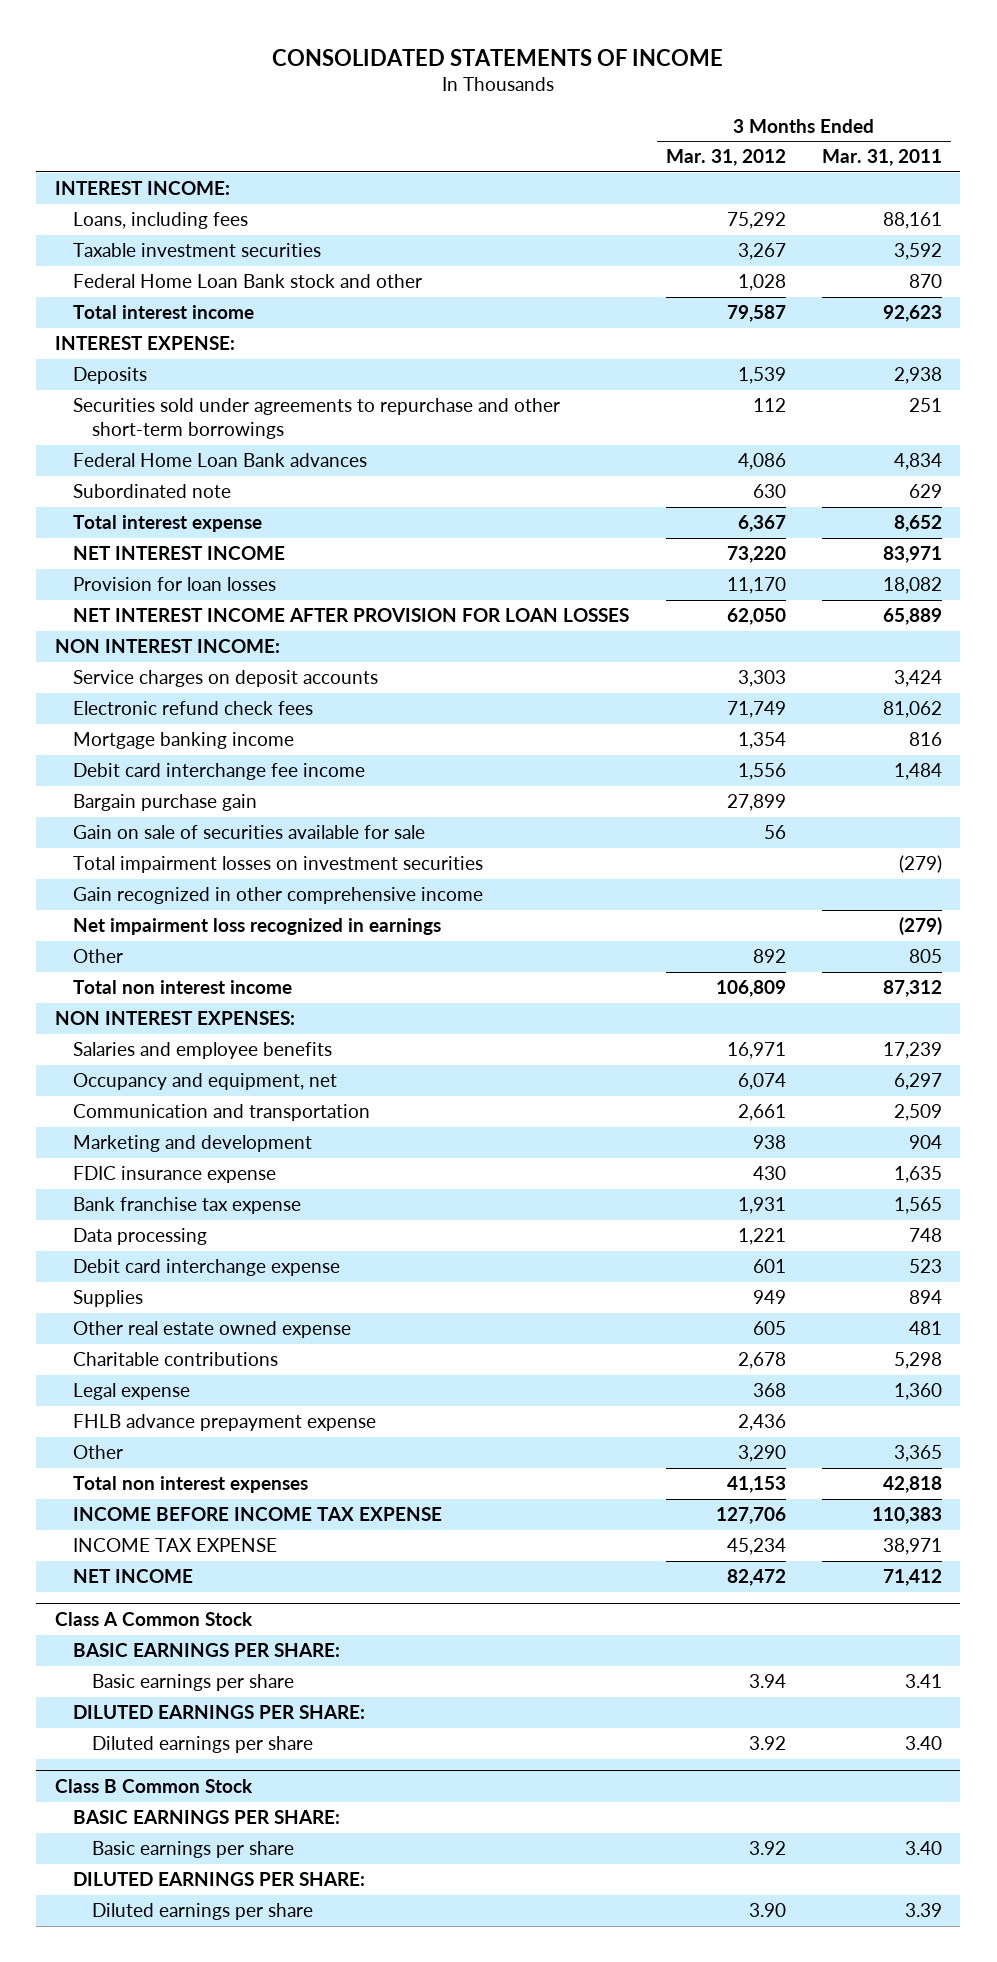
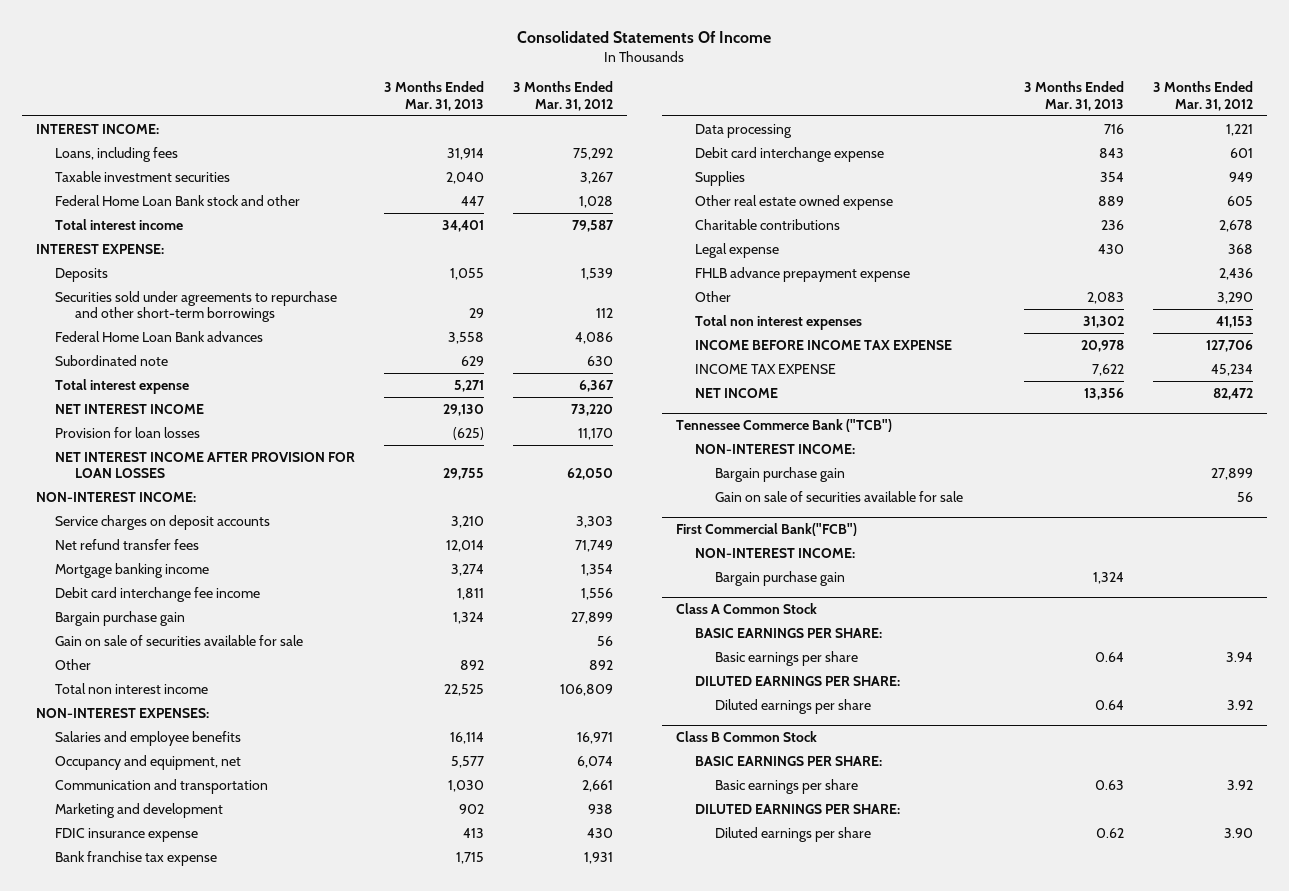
[272,48,724,66] CONSOLIDATED STATEMENTS OF INCOME -> [517,31,772,44] Consolidated Statements Of Income
[822,149,943,167] Mar. 31, 2011 -> none
none -> [384,81,485,111] 3 Months Ended Mar. 31, 2013
[54,639,280,654] NON INTEREST INCOME: -> [36,491,197,502] NON-INTEREST INCOME:
[73,701,314,716] Electronic refund check fees -> [55,538,200,550] Net refund transfer fees
[73,856,484,874] Total impairment losses on investment securities -> none
[73,887,484,905] Gain recognized in other comprehensive income -> none
[73,918,442,936] Net impairment loss recognized in earnings -> none
[54,1011,295,1026] NON INTEREST EXPENSES: -> [36,707,210,718] NON-INTEREST EXPENSES:
none -> [676,419,893,433] Tennessee Commerce Bank ("TCB")
none -> [695,443,856,454] NON-INTEREST INCOME:
none -> [714,466,845,482] Bargain purchase gain
none -> [714,490,963,502] Gain on sale of securities available for sale
none -> [676,523,858,537] First Commercial Bank("FCB")
none -> [695,547,856,558] NON-INTEREST INCOME:
none -> [714,570,845,586] Bargain purchase gain

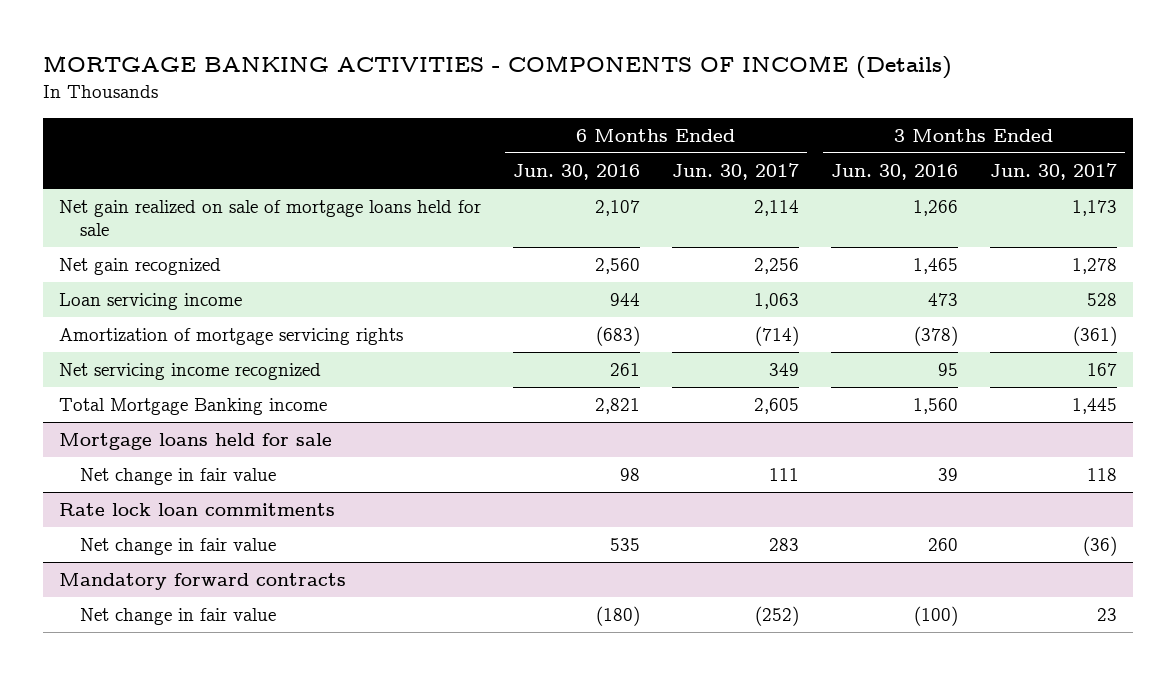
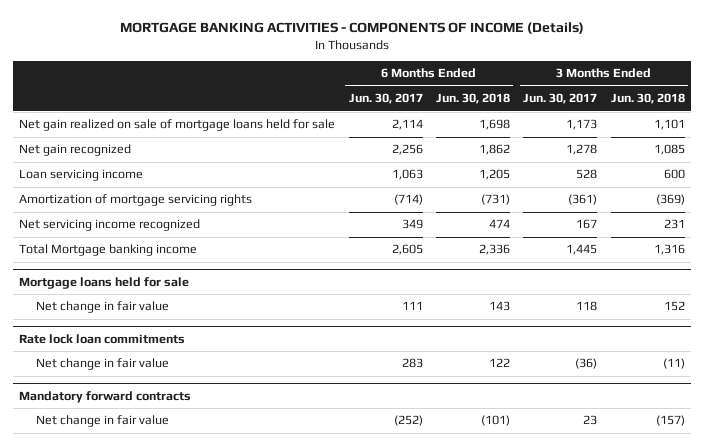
[512,164,640,181] Jun. 30, 2016 -> none
[831,164,959,181] Jun. 30, 2016 -> none
none -> [436,93,511,105] Jun. 30, 2018
none -> [610,93,685,105] Jun. 30, 2018
[58,398,327,416] Total Mortgage Banking income -> [19,244,198,257] Total Mortgage banking income

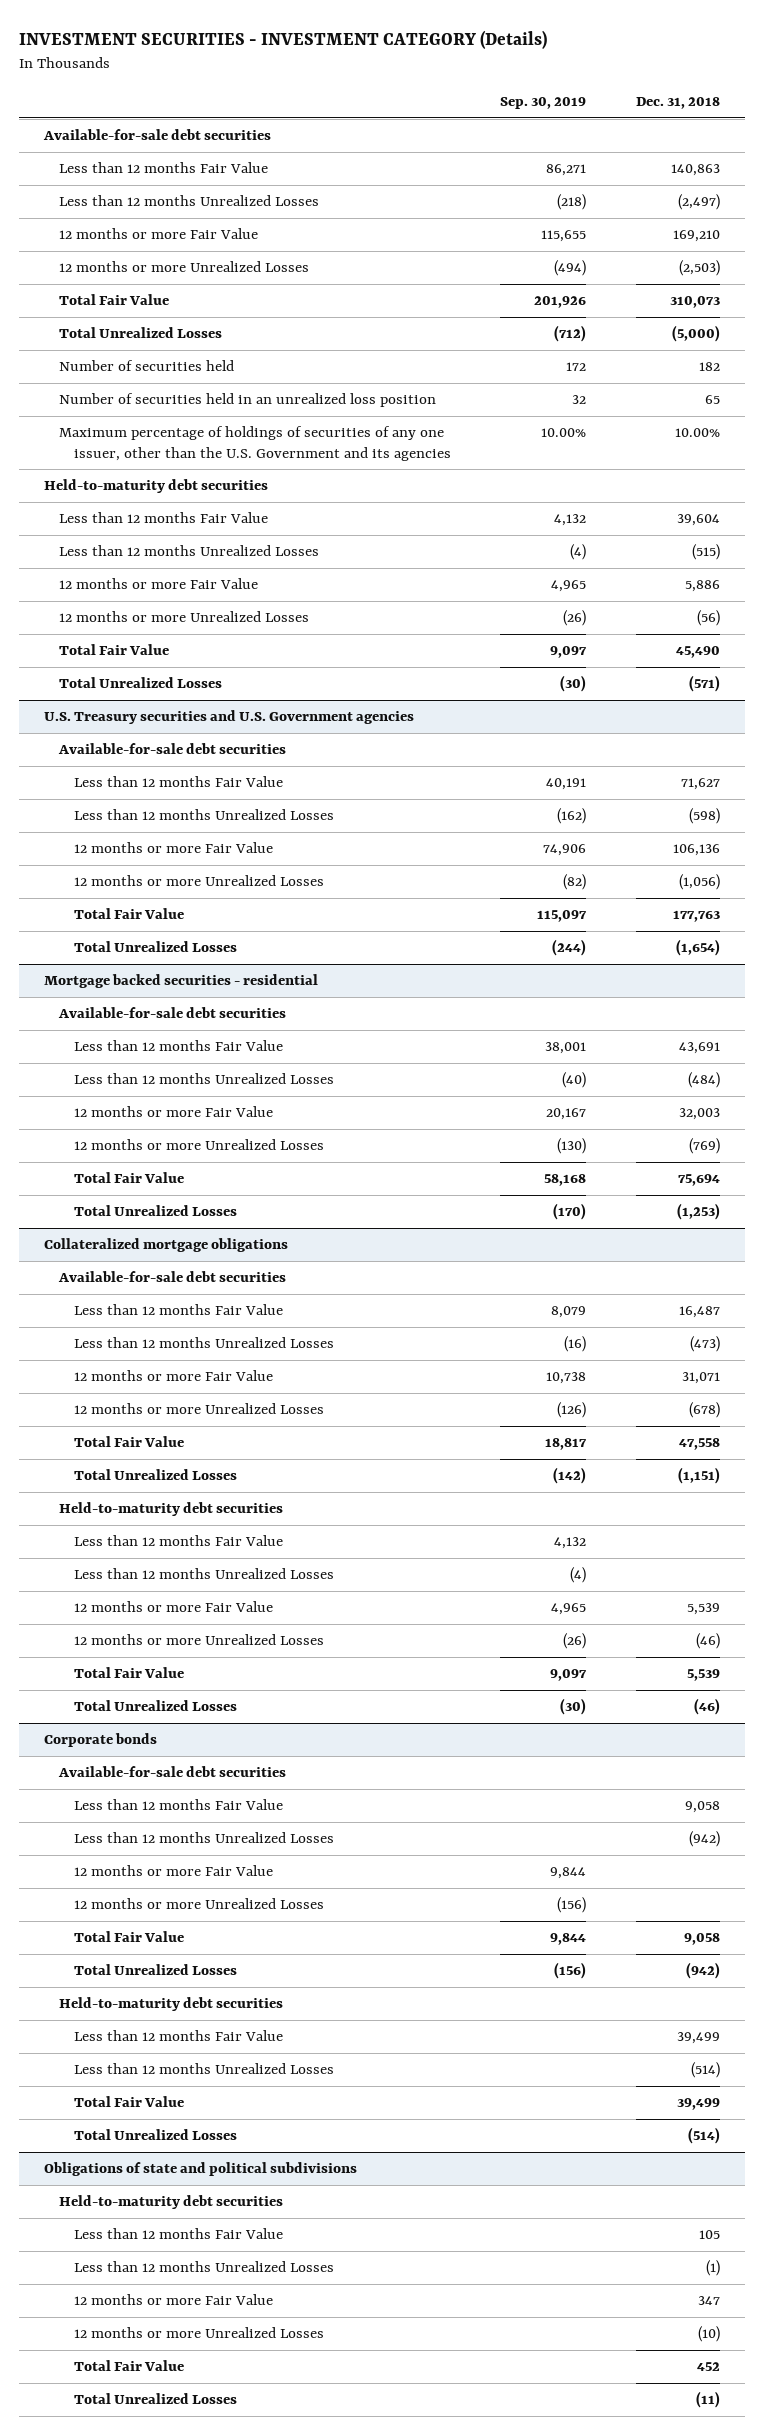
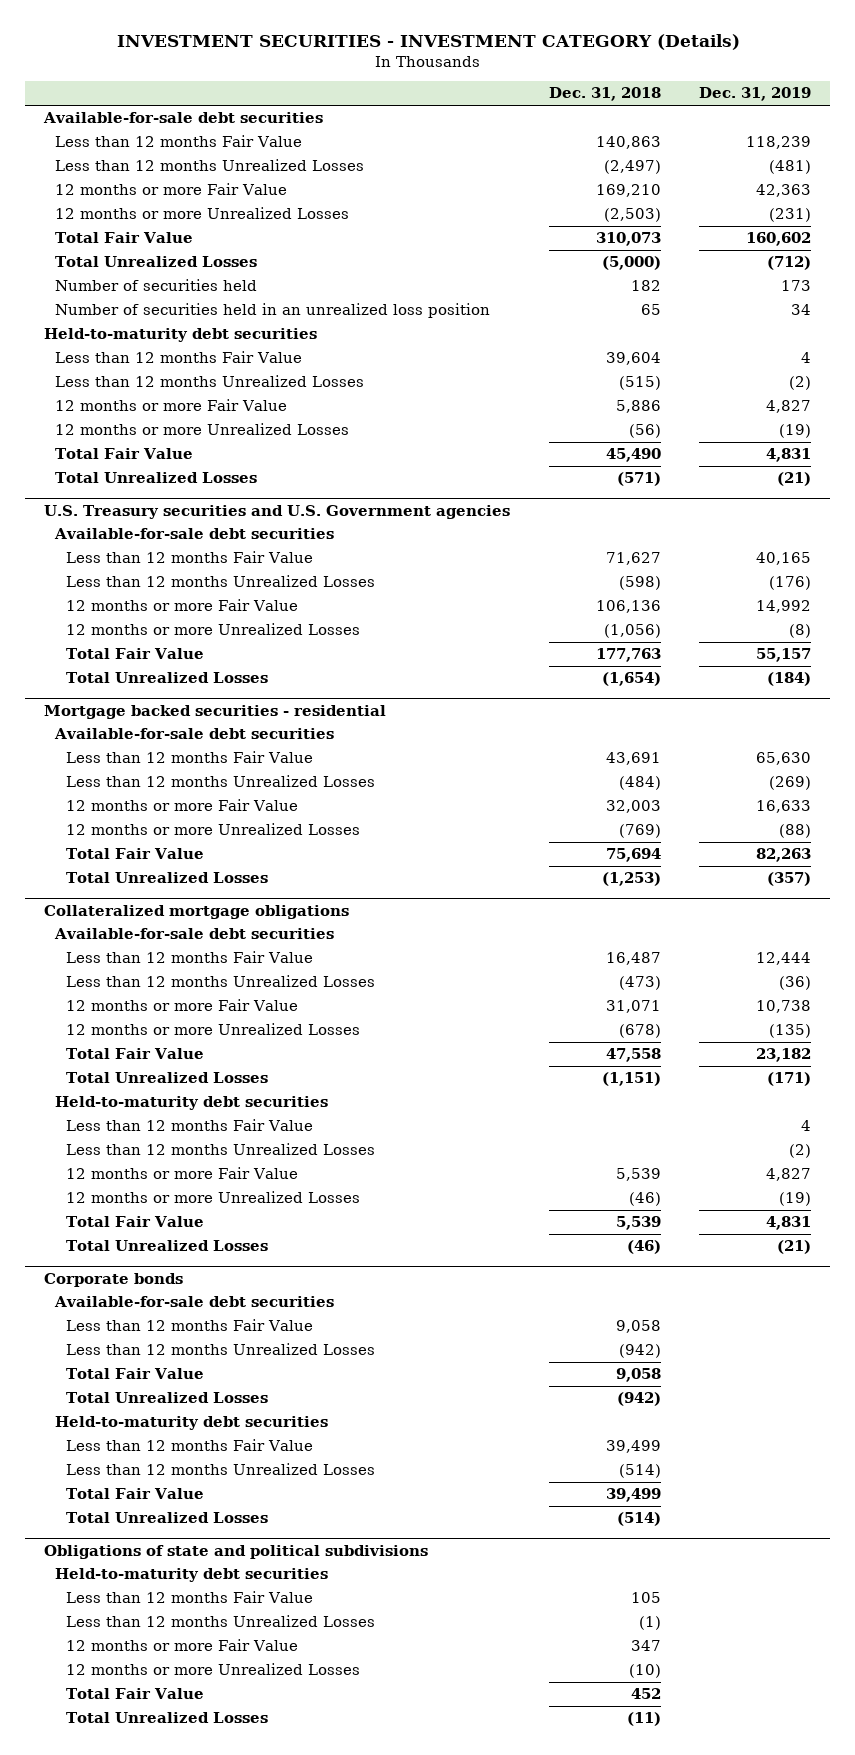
[500,97,587,110] Sep. 30, 2019 -> none
none -> [698,87,811,102] Dec. 31, 2019
[58,426,451,461] Maximum percentage of holdings of securities of any one issuer, other than the U.S. Government and its agencies -> none
[73,1865,273,1877] 12 months or more Fair Value -> none
[73,1898,324,1910] 12 months or more Unrealized Losses -> none

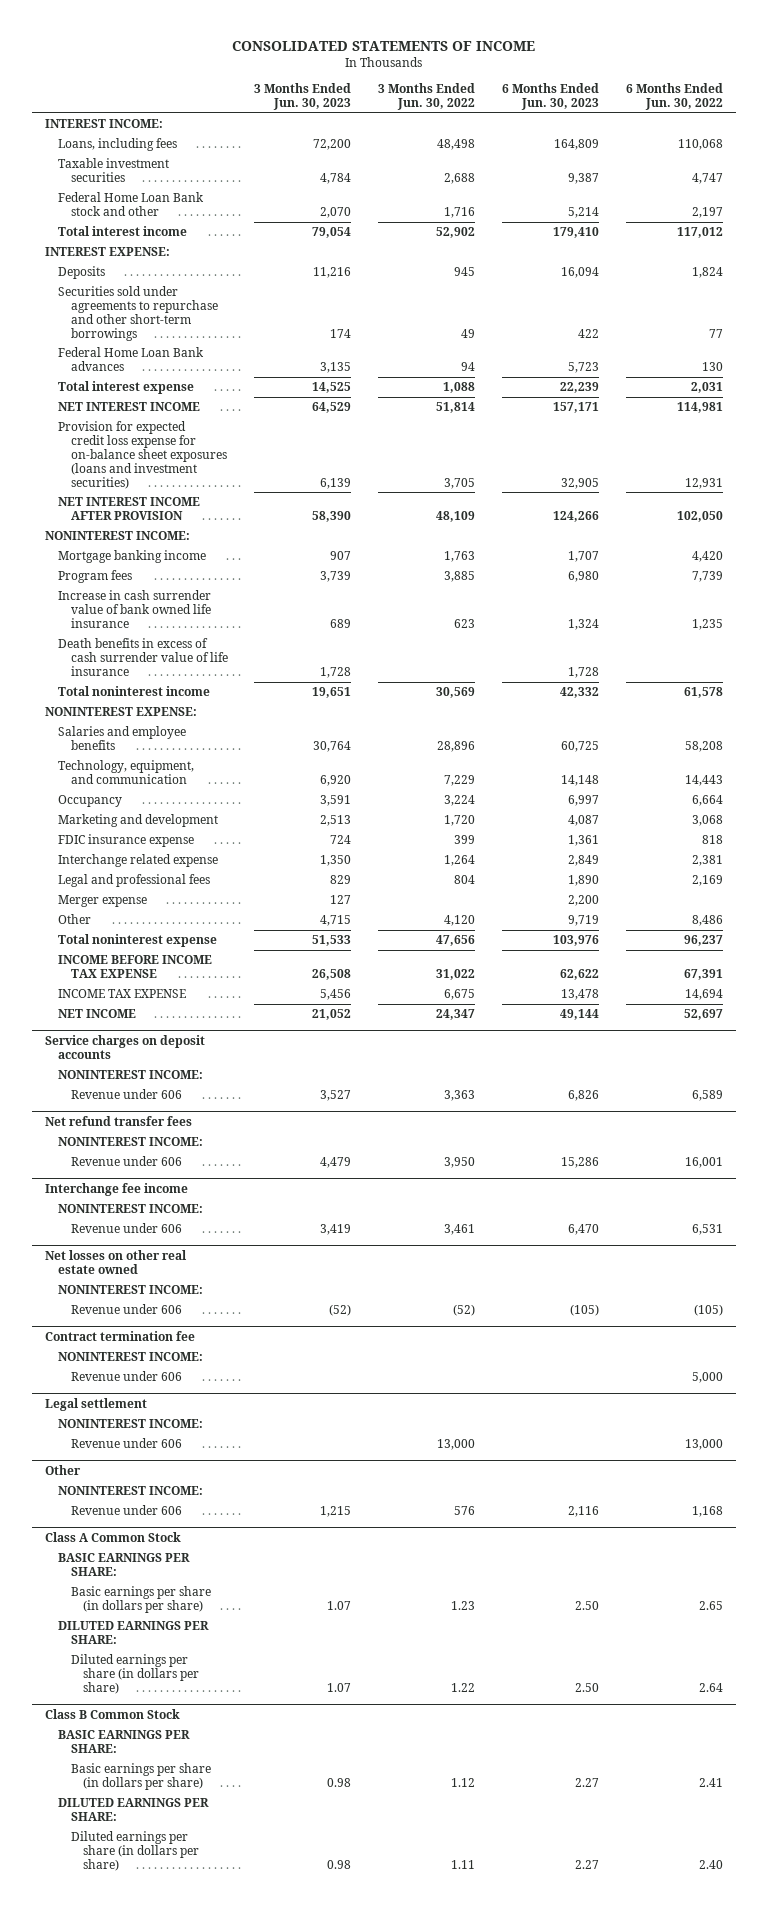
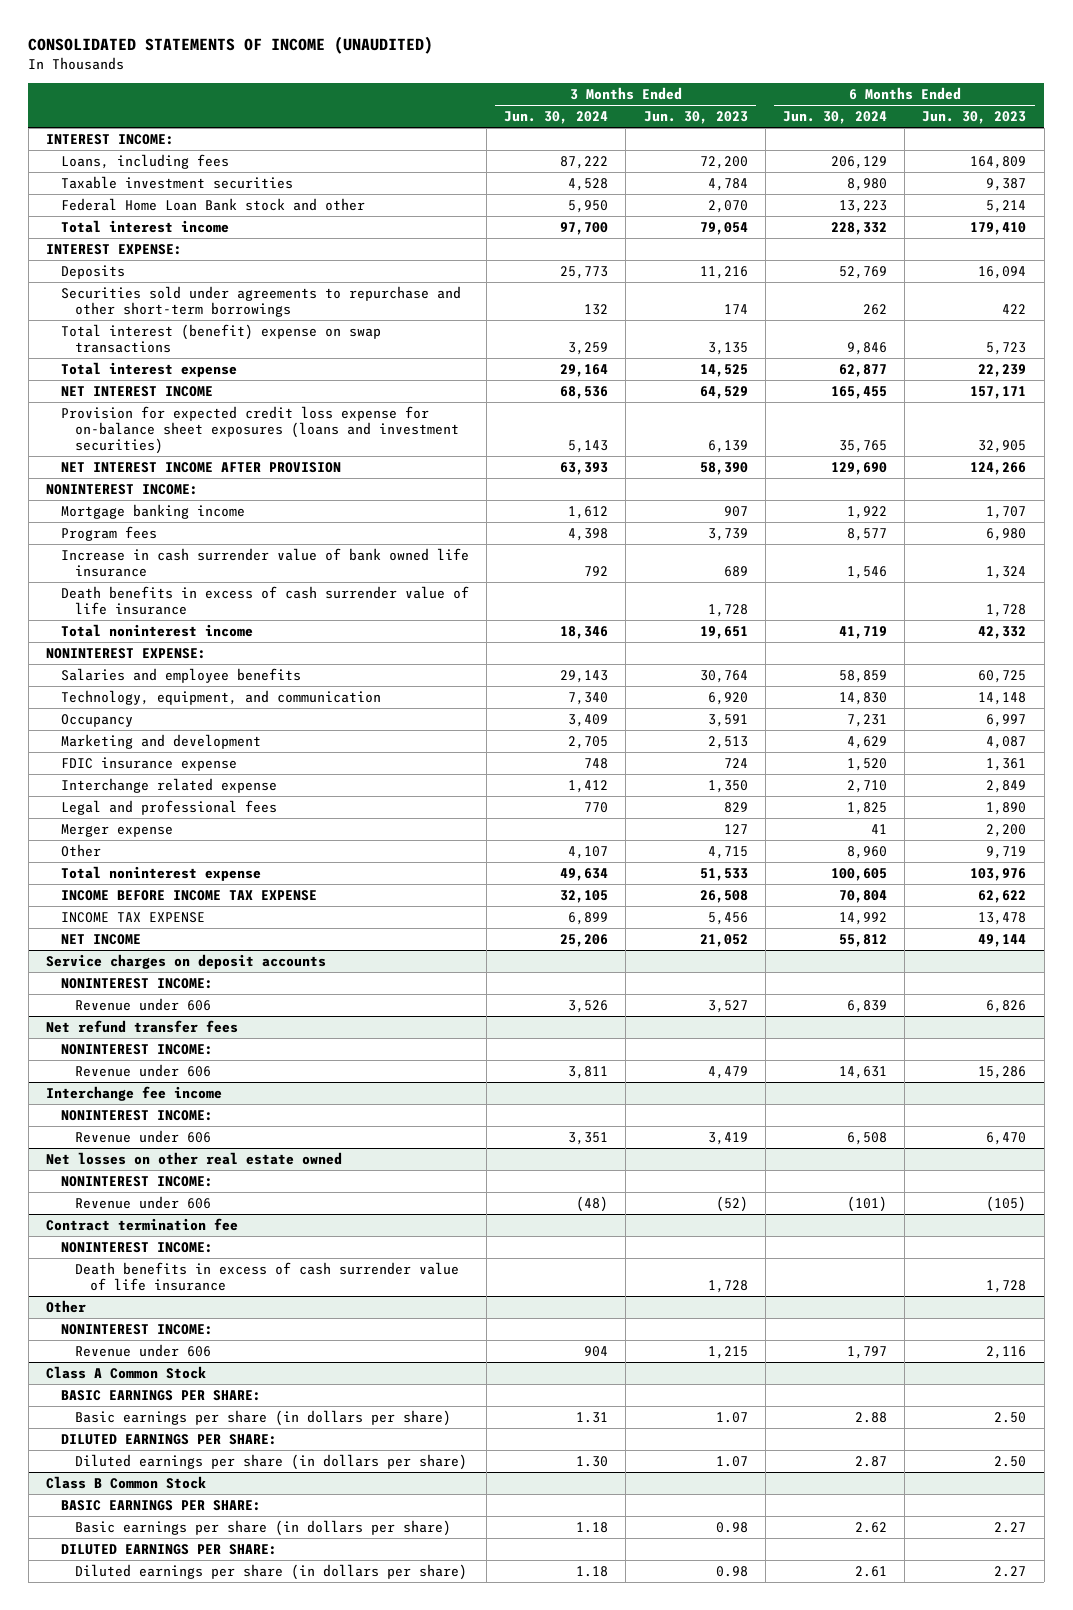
[232,40,536,51] CONSOLIDATED STATEMENTS OF INCOME -> [28,36,434,55] CONSOLIDATED STATEMENTS OF INCOME (UNAUDITED)
[378,83,476,111] 3 Months Ended Jun. 30, 2022 -> none
[625,83,723,111] 6 Months Ended Jun. 30, 2022 -> none
none -> [504,111,609,125] Jun. 30, 2024
none -> [783,111,888,125] Jun. 30, 2024
[57,347,204,372] Federal Home Loan Bank advances -> [60,324,381,354] Total interest (benefit) expense on swap transactions
[70,1371,182,1382] Revenue under 606 -> none
[45,1398,148,1412] Legal settlement -> none
[57,1419,203,1429] NONINTEREST INCOME: -> none
[70,1438,182,1449] Revenue under 606 -> none
none -> [75,1262,460,1292] Death benefits in excess of cash surrender value of life insurance

